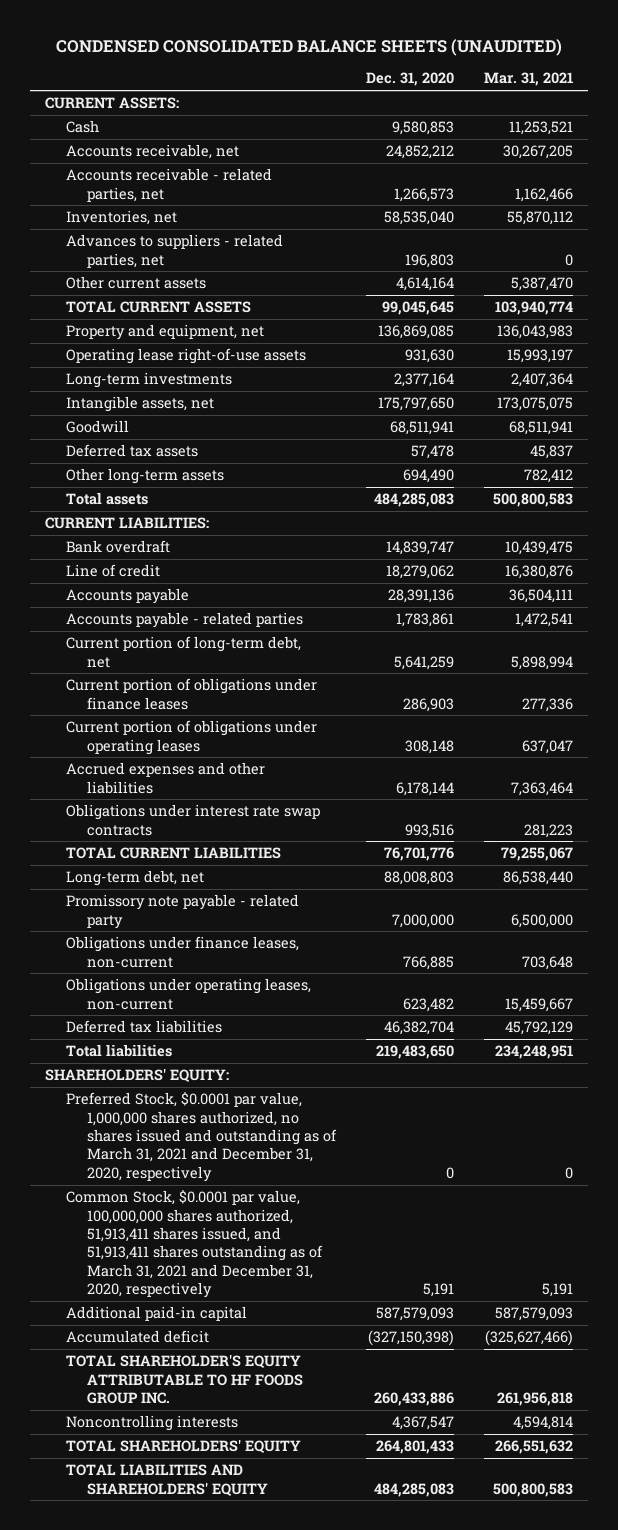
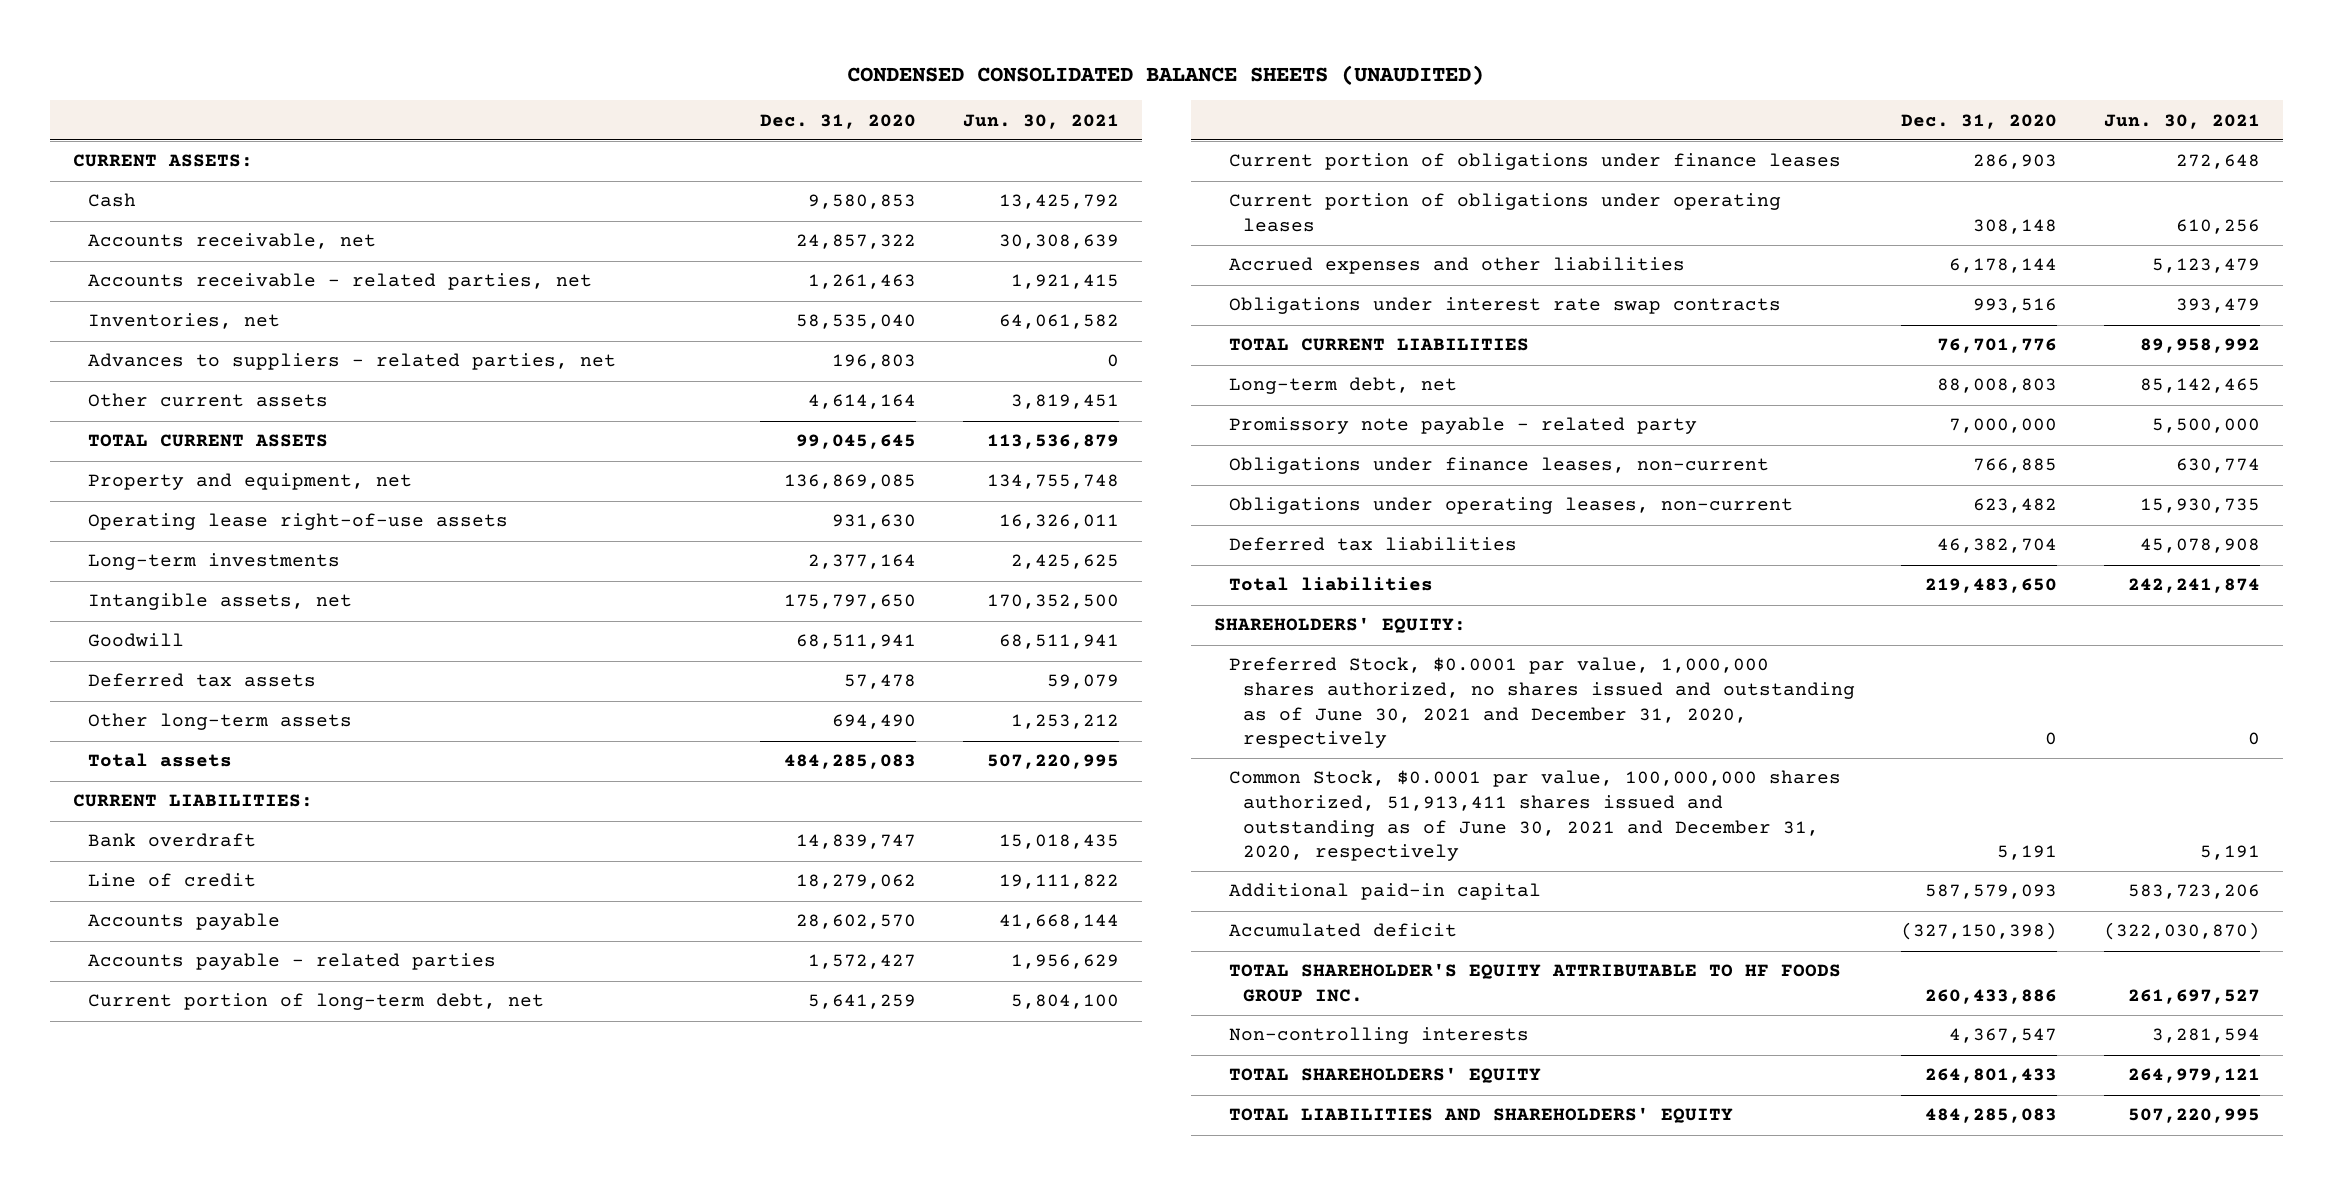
[484,72,574,87] Mar. 31, 2021 -> none
none -> [962,113,1119,129] Jun. 30, 2021
[386,145,455,160] 24,852,212 -> [796,234,917,250] 24,857,322
[394,187,455,202] 1,266,573 -> [808,274,917,290] 1,261,463
[388,589,455,604] 28,391,136 -> [796,914,917,930] 28,602,570
[396,613,455,628] 1,783,861 -> [808,954,917,970] 1,572,427
[65,1092,338,1182] Preferred Stock, $0.0001 par value, 1,000,000 shares authorized, no shares issued and outstanding as of March 31, 2021 and December 31, 2020, respectively -> [1228,657,1856,749] Preferred Stock, $0.0001 par value, 1,000,000 shares authorized, no shares issued and outstanding as of June 30, 2021 and December 31, 2020, respectively
[65,1190,324,1299] Common Stock, $0.0001 par value, 100,000,000 shares authorized, 51,913,411 shares issued, and 51,913,411 shares outstanding as of March 31, 2021 and December 31, 2020, respectively -> [1228,770,1841,862] Common Stock, $0.0001 par value, 100,000,000 shares authorized, 51,913,411 shares issued and outstanding as of June 30, 2021 and December 31, 2020, respectively
[65,1415,238,1432] Noncontrolling interests -> [1228,1027,1529,1045] Non-controlling interests

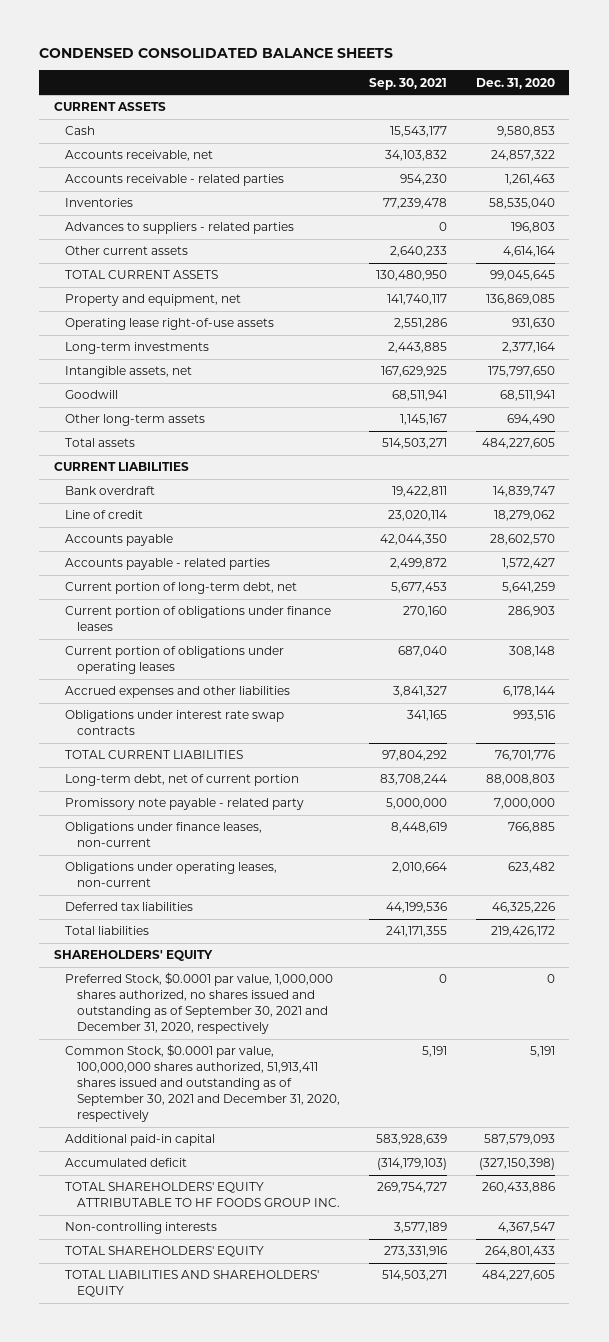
[847,64,1485,85] CONDENSED CONSOLIDATED BALANCE SHEETS (UNAUDITED) -> [39,48,394,59] CONDENSED CONSOLIDATED BALANCE SHEETS
[962,113,1119,129] Jun. 30, 2021 -> none
none -> [369,77,448,90] Sep. 30, 2021
[73,154,254,168] CURRENT ASSETS: -> [53,102,166,112] CURRENT ASSETS
[87,273,592,291] Accounts receivable - related parties, net -> [65,174,285,187] Accounts receivable - related parties
[87,313,280,330] Inventories, net -> [65,198,134,208] Inventories
[87,353,616,371] Advances to suppliers - related parties, net -> [65,222,295,235] Advances to suppliers - related parties
[87,673,316,688] Deferred tax assets -> none
[784,754,917,770] 484,285,083 -> [481,438,555,450] 484,227,605
[73,794,314,808] CURRENT LIABILITIES: -> [53,462,189,472] CURRENT LIABILITIES
[1228,377,1457,395] Long-term debt, net -> [65,774,300,787] Long-term debt, net of current portion
[1937,538,2058,554] 46,382,704 -> [491,902,555,914] 46,325,226
[1925,578,2058,594] 219,483,650 -> [490,926,555,938] 219,426,172
[1213,617,1466,634] SHAREHOLDERS' EQUITY: -> [53,950,213,962] SHAREHOLDERS' EQUITY
[1228,657,1856,749] Preferred Stock, $0.0001 par value, 1,000,000 shares authorized, no shares issued and outstanding as of June 30, 2021 and December 31, 2020, respectively -> [65,972,334,1034] Preferred Stock, $0.0001 par value, 1,000,000 shares authorized, no shares issued and outstanding as of September 30, 2021 and December 31, 2020, respectively
[1228,770,1841,862] Common Stock, $0.0001 par value, 100,000,000 shares authorized, 51,913,411 shares issued and outstanding as of June 30, 2021 and December 31, 2020, respectively -> [65,1044,341,1122] Common Stock, $0.0001 par value, 100,000,000 shares authorized, 51,913,411 shares issued and outstanding as of September 30, 2021 and December 31, 2020, respectively
[1228,963,1841,1003] TOTAL SHAREHOLDER'S EQUITY ATTRIBUTABLE TO HF FOODS GROUP INC. -> [65,1182,341,1208] TOTAL SHAREHOLDERS' EQUITY ATTRIBUTABLE TO HF FOODS GROUP INC.
[1925,1108,2058,1124] 484,285,083 -> [481,1270,555,1282] 484,227,605

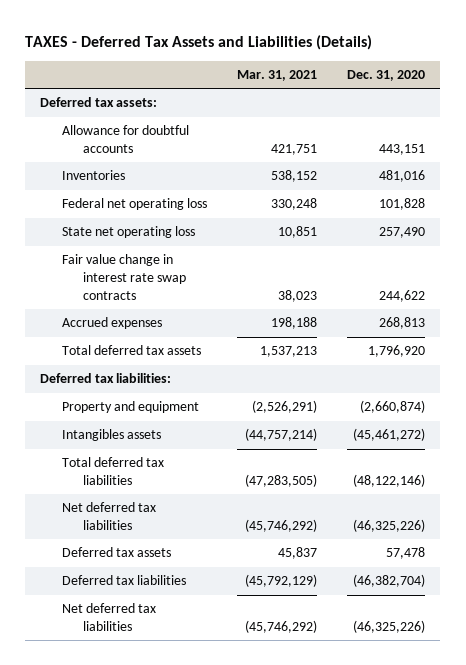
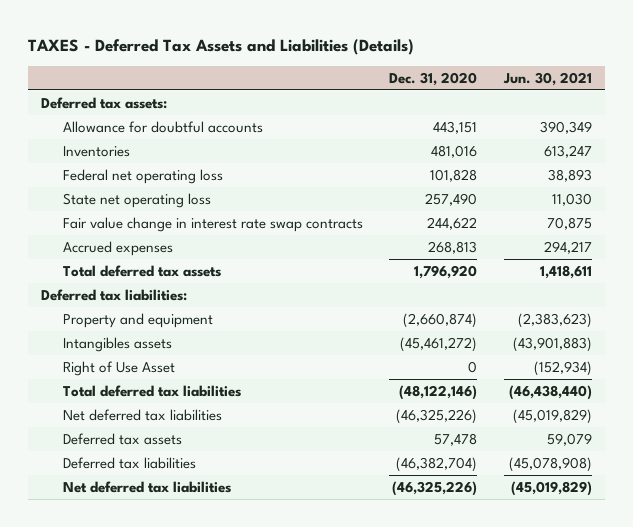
[237,69,318,81] Mar. 31, 2021 -> none
none -> [503,71,593,86] Jun. 30, 2021
none -> [62,360,175,376] Right of Use Asset

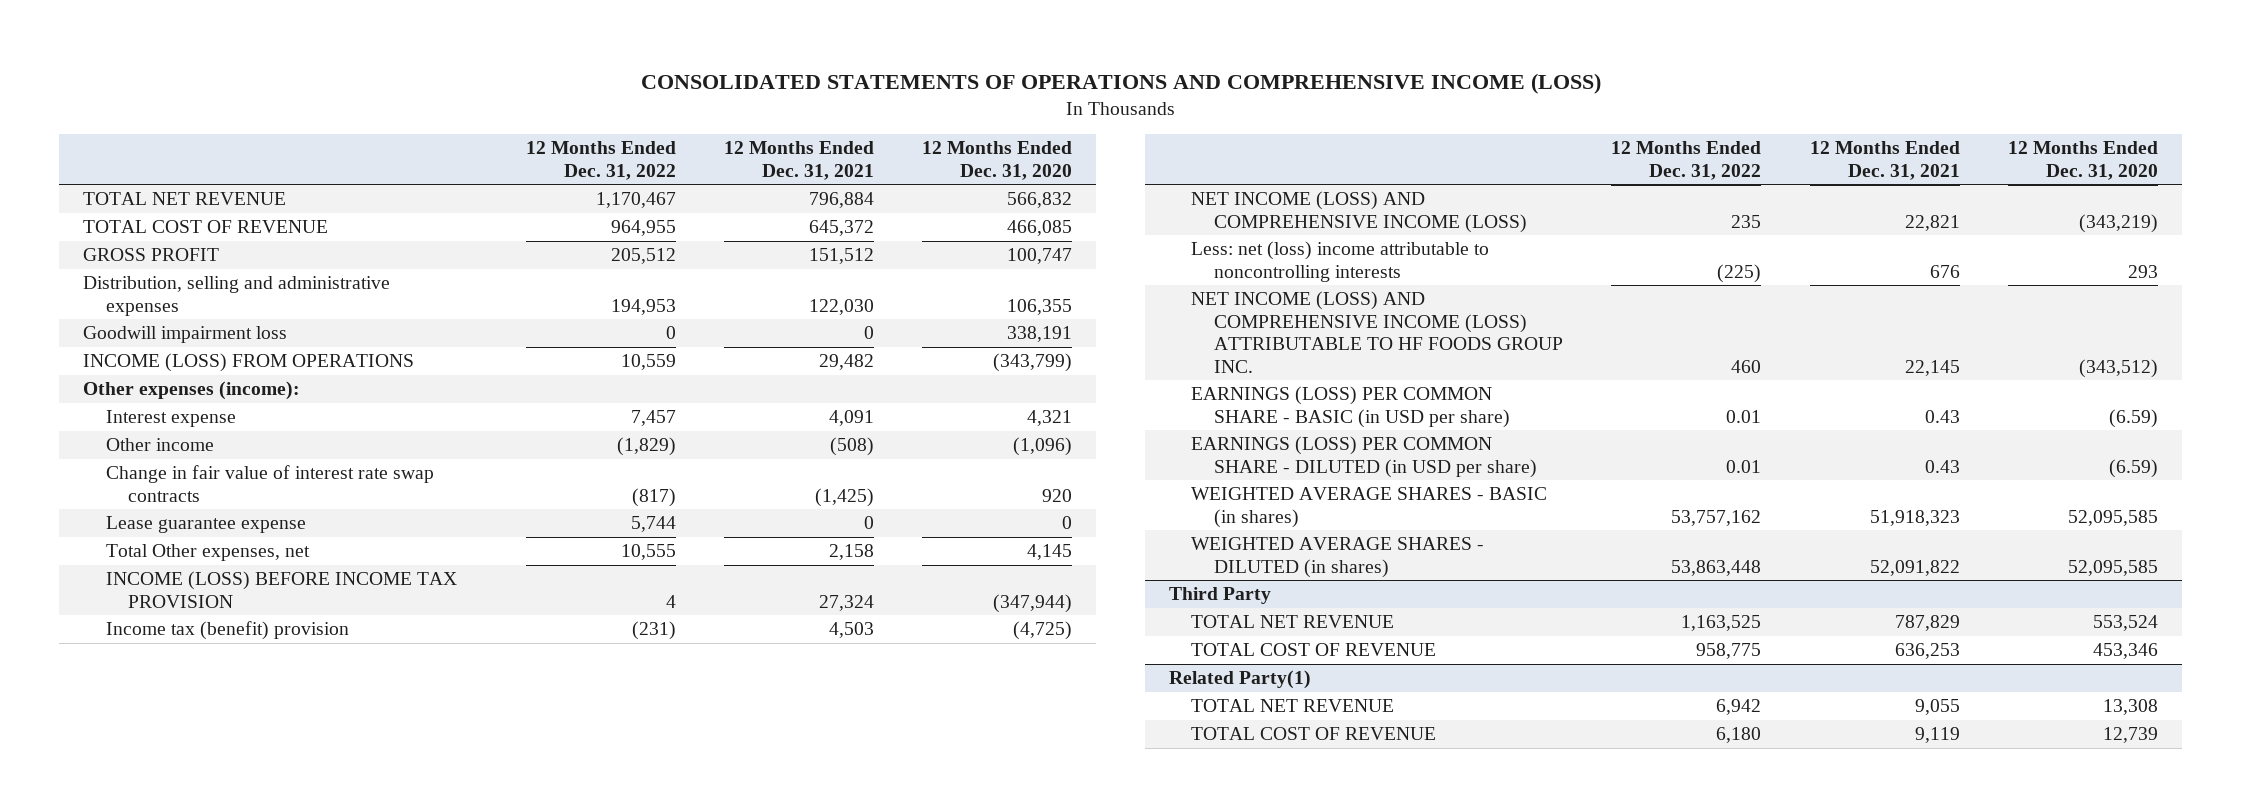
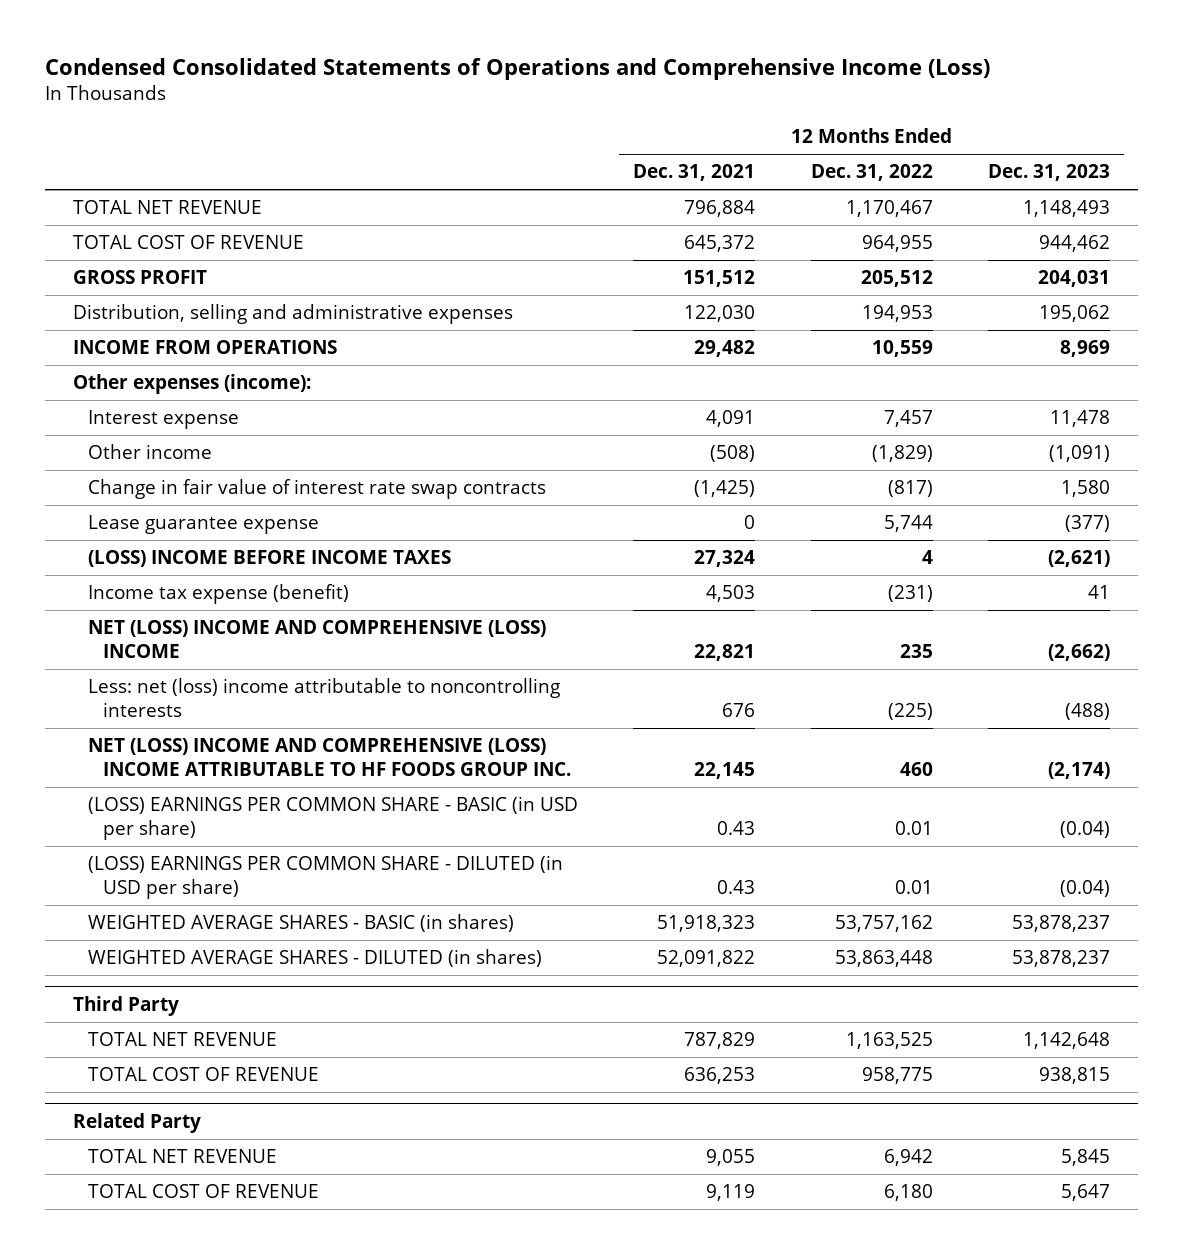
[640,72,1601,94] CONSOLIDATED STATEMENTS OF OPERATIONS AND COMPREHENSIVE INCOME (LOSS) -> [45,57,991,80] Condensed Consolidated Statements of Operations and Comprehensive Income (Loss)
[922,141,1073,180] 12 Months Ended Dec. 31, 2020 -> none
none -> [988,164,1111,182] Dec. 31, 2023
[83,326,288,344] Goodwill impairment loss -> none
[83,353,415,373] INCOME (LOSS) FROM OPERATIONS -> [72,340,337,355] INCOME FROM OPERATIONS
[105,544,310,562] Total Other expenses, net -> none
[105,571,457,608] INCOME (LOSS) BEFORE INCOME TAX PROVISION -> [87,550,451,568] (LOSS) INCOME BEFORE INCOME TAXES
[105,621,349,641] Income tax (benefit) provision -> [87,584,349,605] Income tax expense (benefit)
[1191,191,1527,233] NET INCOME (LOSS) AND COMPREHENSIVE INCOME (LOSS) -> [87,620,546,658] NET (LOSS) INCOME AND COMPREHENSIVE (LOSS) INCOME
[1191,291,1563,373] NET INCOME (LOSS) AND COMPREHENSIVE INCOME (LOSS) ATTRIBUTABLE TO HF FOODS GROUP INC. -> [87,738,571,776] NET (LOSS) INCOME AND COMPREHENSIVE (LOSS) INCOME ATTRIBUTABLE TO HF FOODS GROUP INC.
[1191,386,1510,428] EARNINGS (LOSS) PER COMMON SHARE - BASIC (in USD per share) -> [87,796,578,840] (LOSS) EARNINGS PER COMMON SHARE - BASIC (in USD per share)
[1191,436,1537,478] EARNINGS (LOSS) PER COMMON SHARE - DILUTED (in USD per share) -> [87,855,563,899] (LOSS) EARNINGS PER COMMON SHARE - DILUTED (in USD per share)
[1168,670,1311,690] Related Party(1) -> [72,1112,201,1133] Related Party

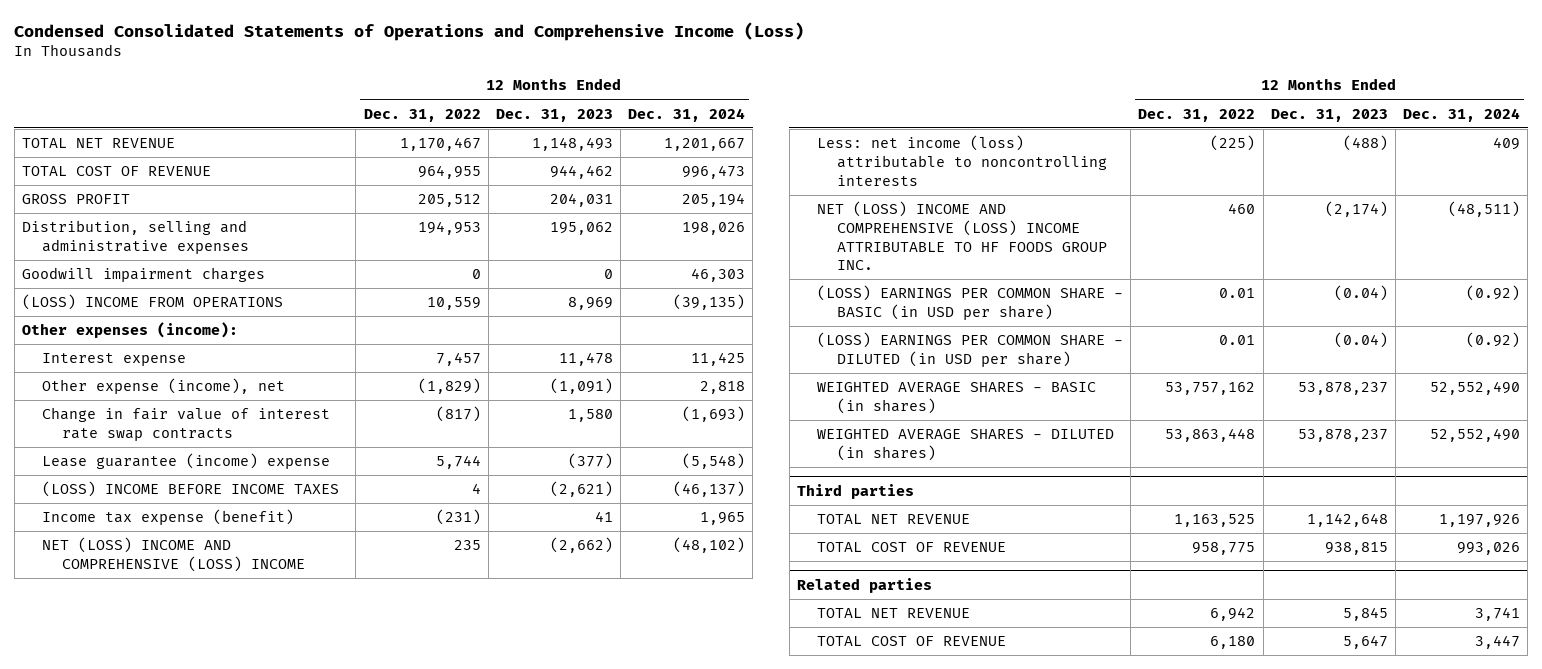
[633,164,756,182] Dec. 31, 2021 -> none
none -> [628,107,746,122] Dec. 31, 2024
none -> [21,267,265,283] Goodwill impairment charges
[72,340,337,355] INCOME FROM OPERATIONS -> [21,294,283,311] (LOSS) INCOME FROM OPERATIONS
[87,444,212,460] Other income -> [42,378,286,395] Other expense (income), net
[87,515,319,535] Lease guarantee expense -> [42,453,331,470] Lease guarantee (income) expense
[87,678,560,717] Less: net (loss) income attributable to noncontrolling interests -> [817,135,1108,186] Less: net income (loss) attributable to noncontrolling interests
[72,995,179,1016] Third Party -> none
none -> [796,483,914,499] Third parties
[72,1112,201,1133] Related Party -> none
none -> [796,577,932,593] Related parties

